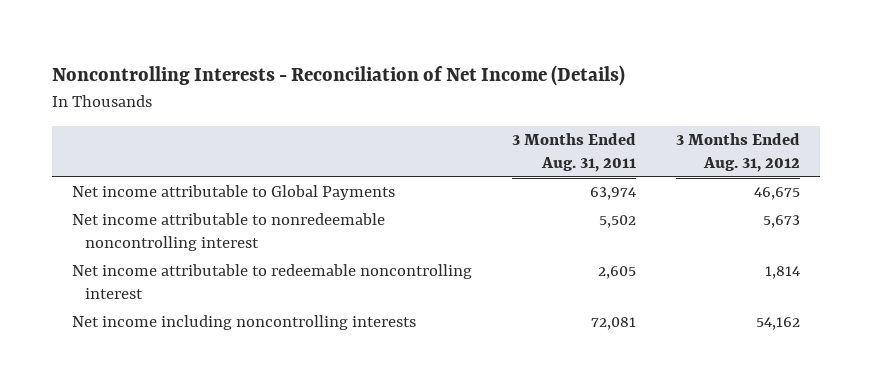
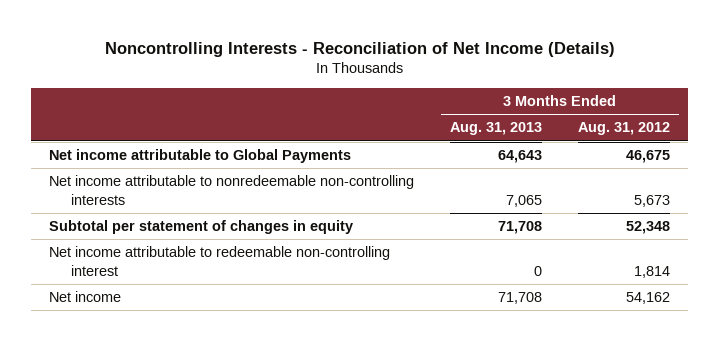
[511,133,636,173] 3 Months Ended Aug. 31, 2011 -> none
none -> [450,122,543,136] Aug. 31, 2013
[71,213,385,252] Net income attributable to nonredeemable noncontrolling interest -> [49,175,415,205] Net income attributable to nonredeemable non-controlling interests
none -> [49,220,354,235] Subtotal per statement of changes in equity
[71,264,472,300] Net income attributable to redeemable noncontrolling interest -> [49,246,391,276] Net income attributable to redeemable non-controlling interest
[71,315,416,331] Net income including noncontrolling interests -> [49,291,122,303] Net income

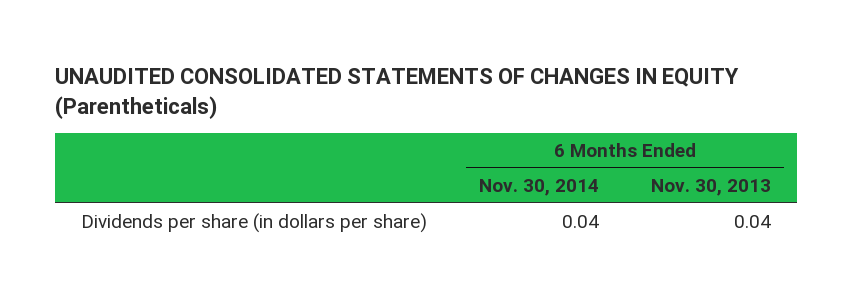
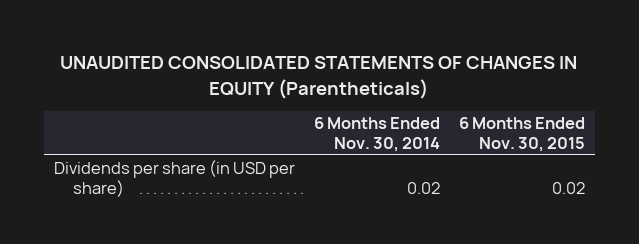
[650,179,771,197] Nov. 30, 2013 -> none
none -> [459,117,586,152] 6 Months Ended Nov. 30, 2015
[80,213,427,234] Dividends per share (in dollars per share) -> [53,160,295,197] Dividends per share (in USD per share)
[561,215,599,229] 0.04 -> [406,181,440,194] 0.02

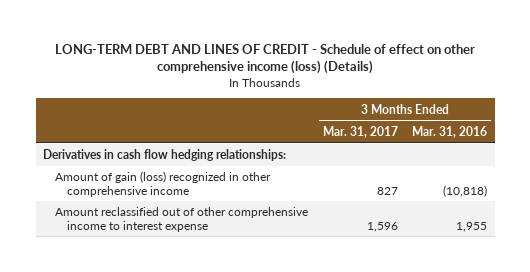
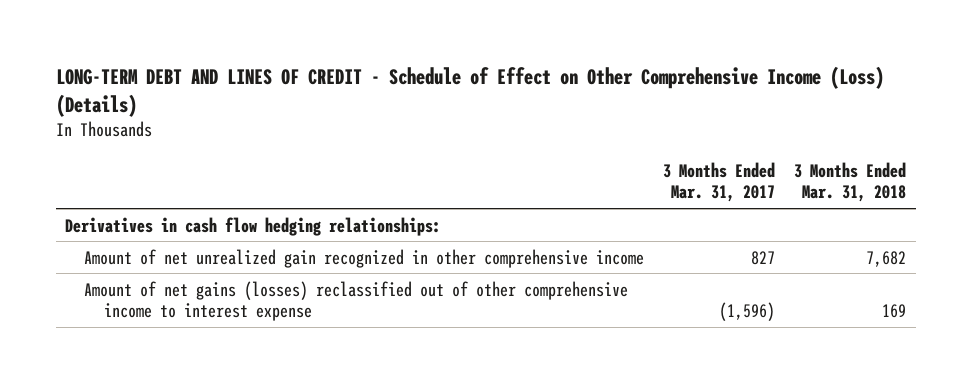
[55,43,476,75] LONG-TERM DEBT AND LINES OF CREDIT - Schedule of effect on other comprehensive income (loss) (Details) -> [55,65,884,117] LONG-TERM DEBT AND LINES OF CREDIT - Schedule of Effect on Other Comprehensive Income (Loss) (Details)
[412,125,488,138] Mar. 31, 2016 -> none
none -> [794,161,907,203] 3 Months Ended Mar. 31, 2018
[54,171,271,197] Amount of gain (loss) recognized in other comprehensive income -> [84,248,645,268] Amount of net unrealized gain recognized in other comprehensive income
[54,207,308,232] Amount reclassified out of other comprehensive income to interest expense -> [84,280,629,322] Amount of net gains (losses) reclassified out of other comprehensive income to interest expense
[366,221,398,232] 1,596 -> [719,302,776,322] (1,596)

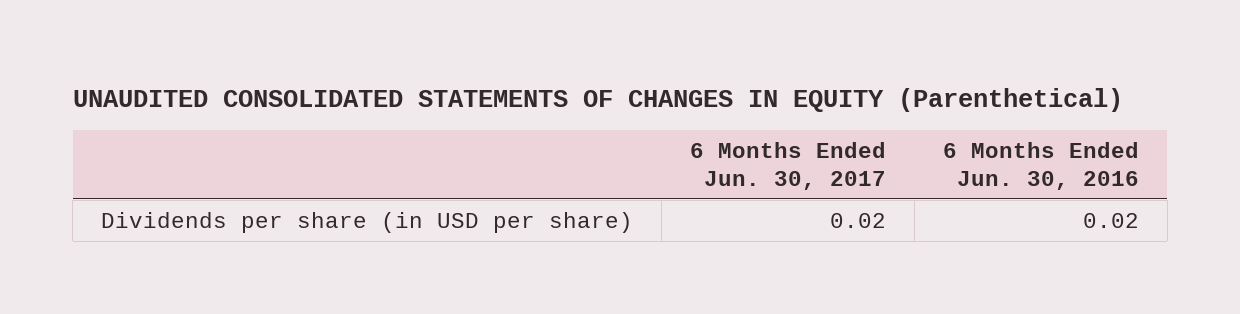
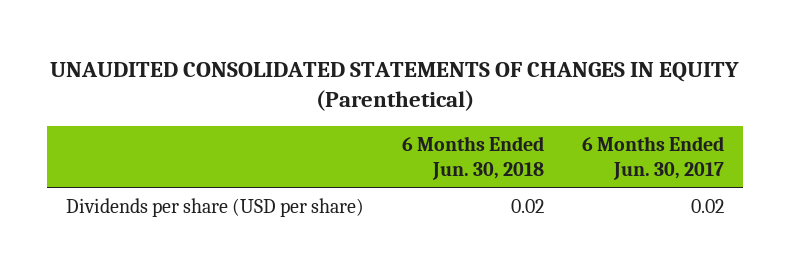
[942,141,1139,190] 6 Months Ended Jun. 30, 2016 -> none
none -> [401,136,544,180] 6 Months Ended Jun. 30, 2018
[101,211,634,233] Dividends per share (in USD per share) -> [65,197,364,217] Dividends per share (USD per share)

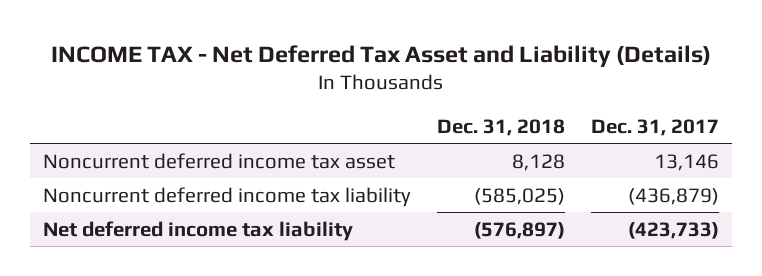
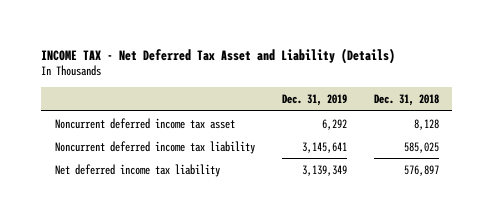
[591,119,720,137] Dec. 31, 2017 -> none
none -> [281,94,347,107] Dec. 31, 2019
[473,187,565,205] (585,025) -> [403,141,439,153] 585,025
[473,221,565,239] (576,897) -> [403,164,439,176] 576,897

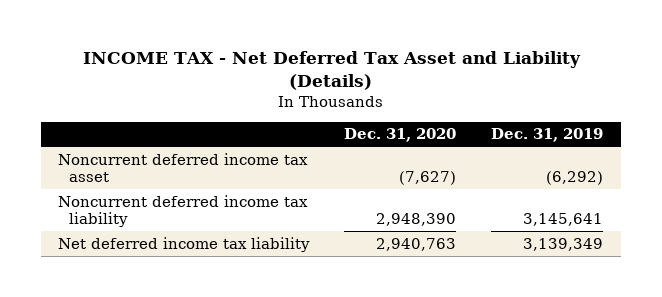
[373,94,439,107] Dec. 31, 2018 -> none
none -> [344,128,457,143] Dec. 31, 2020
[321,118,347,130] 6,292 -> [546,171,604,186] (6,292)

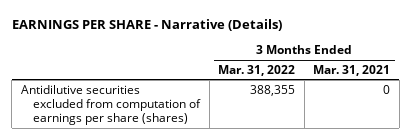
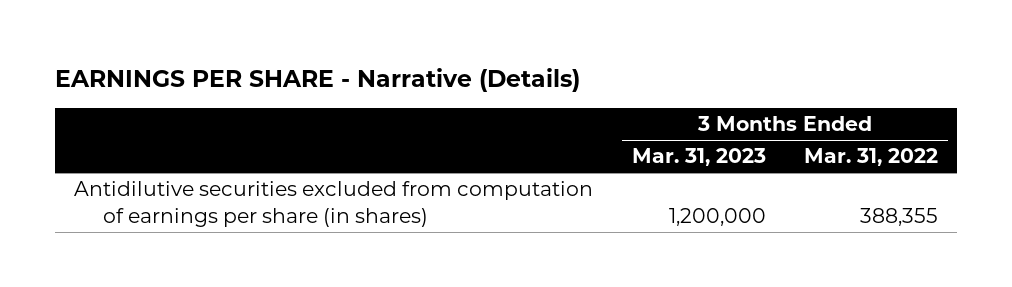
[313,64,391,76] Mar. 31, 2021 -> none
none -> [631,148,766,167] Mar. 31, 2023
[20,84,202,125] Antidilutive securities excluded from computation of earnings per share (shares) -> [74,181,594,227] Antidilutive securities excluded from computation of earnings per share (in shares)

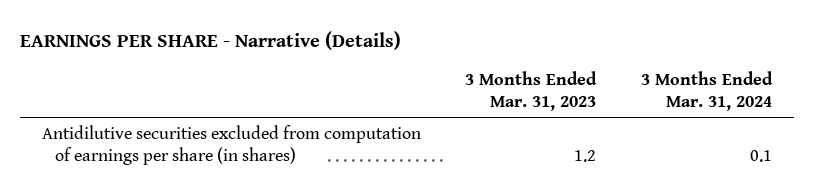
[803,148,938,167] Mar. 31, 2022 -> none
none -> [640,70,773,112] 3 Months Ended Mar. 31, 2024
[668,207,766,226] 1,200,000 -> [574,150,597,163] 1.2

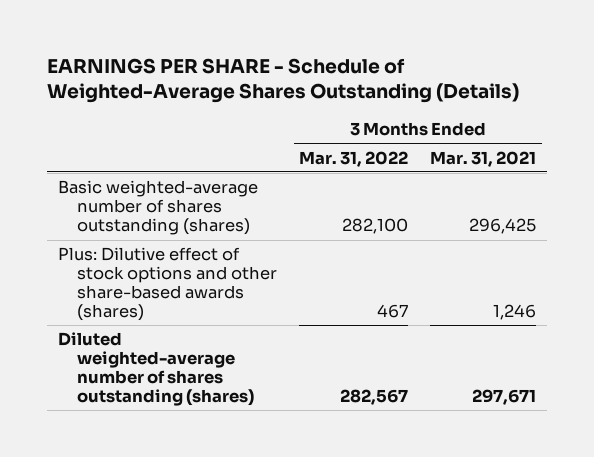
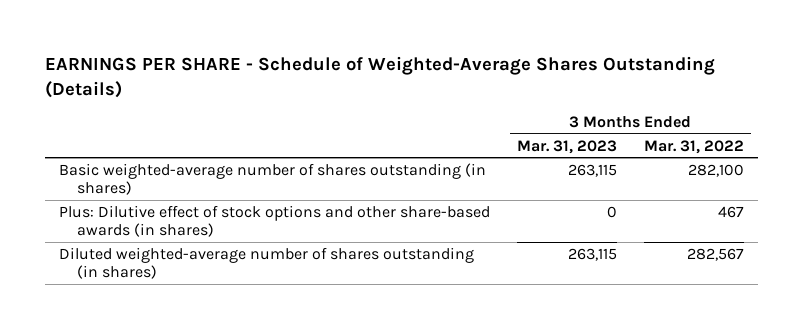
[430,150,537,167] Mar. 31, 2021 -> none
none -> [516,139,617,154] Mar. 31, 2023
[58,180,259,236] Basic weighted-average number of shares outstanding (shares) -> [58,162,486,196] Basic weighted-average number of shares outstanding (in shares)
[58,247,277,322] Plus: Dilutive effect of stock options and other share-based awards (shares) -> [58,204,490,238] Plus: Dilutive effect of stock options and other share-based awards (in shares)
[58,332,254,407] Diluted weighted-average number of shares outstanding (shares) -> [58,246,474,280] Diluted weighted-average number of shares outstanding (in shares)

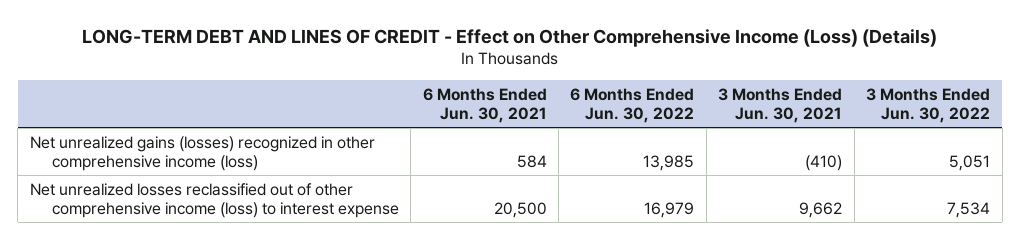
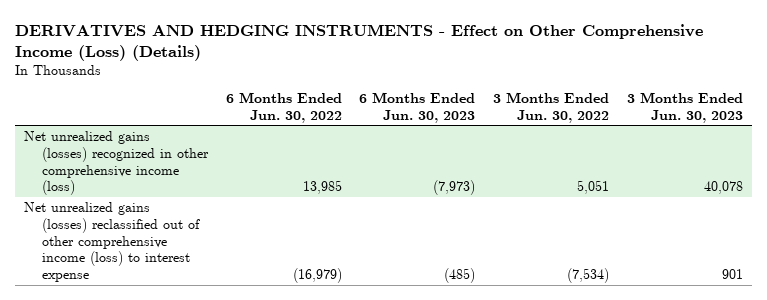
[81,28,937,47] LONG-TERM DEBT AND LINES OF CREDIT - Effect on Other Comprehensive Income (Loss) (Details) -> [15,24,704,61] DERIVATIVES AND HEDGING INSTRUMENTS - Effect on Other Comprehensive Income (Loss) (Details)
[422,87,547,124] 6 Months Ended Jun. 30, 2021 -> none
[718,87,843,124] 3 Months Ended Jun. 30, 2021 -> none
none -> [359,91,476,123] 6 Months Ended Jun. 30, 2023
none -> [627,91,744,123] 3 Months Ended Jun. 30, 2023
[29,182,399,218] Net unrealized losses reclassified out of other comprehensive income (loss) to interest expense -> [24,201,200,283] Net unrealized gains (losses) reclassified out of other comprehensive income (loss) to interest expense
[644,201,695,218] 16,979 -> [292,268,342,284] (16,979)
[947,201,991,218] 7,534 -> [567,268,610,284] (7,534)

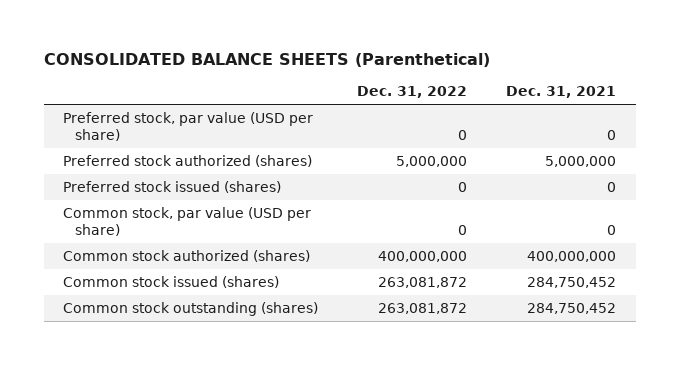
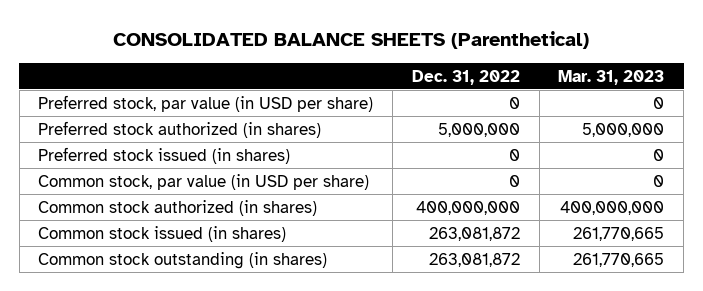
[506,86,617,99] Dec. 31, 2021 -> none
none -> [558,69,665,85] Mar. 31, 2023
[63,111,314,142] Preferred stock, par value (USD per share) -> [38,94,374,112] Preferred stock, par value (in USD per share)
[63,154,313,167] Preferred stock authorized (shares) -> [38,120,322,138] Preferred stock authorized (in shares)
[63,180,282,193] Preferred stock issued (shares) -> [38,146,291,164] Preferred stock issued (in shares)
[63,206,312,237] Common stock, par value (USD per share) -> [38,173,370,190] Common stock, par value (in USD per share)
[63,249,311,262] Common stock authorized (shares) -> [38,199,318,216] Common stock authorized (in shares)
[63,275,280,288] Common stock issued (shares) -> [38,225,287,242] Common stock issued (in shares)
[63,301,319,316] Common stock outstanding (shares) -> [38,251,328,269] Common stock outstanding (in shares)

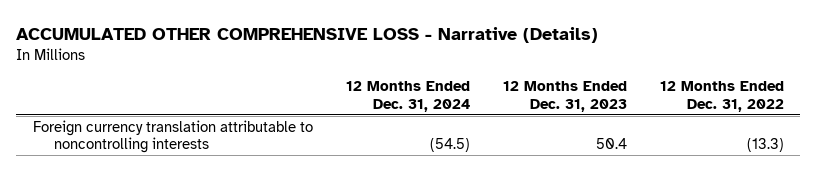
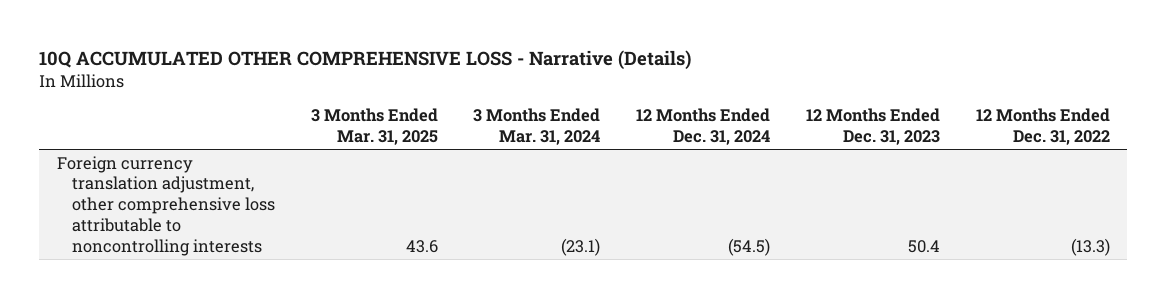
[16,26,599,43] ACCUMULATED OTHER COMPREHENSIVE LOSS - Narrative (Details) -> [39,49,692,70] 10Q ACCUMULATED OTHER COMPREHENSIVE LOSS - Narrative (Details)
none -> [310,108,438,146] 3 Months Ended Mar. 31, 2025
none -> [473,108,601,146] 3 Months Ended Mar. 31, 2024
[32,119,313,154] Foreign currency translation attributable to noncontrolling interests -> [57,155,276,257] Foreign currency translation adjustment, other comprehensive loss attributable to noncontrolling interests

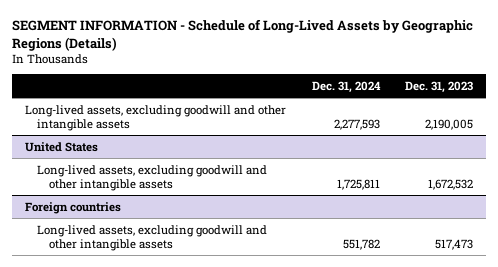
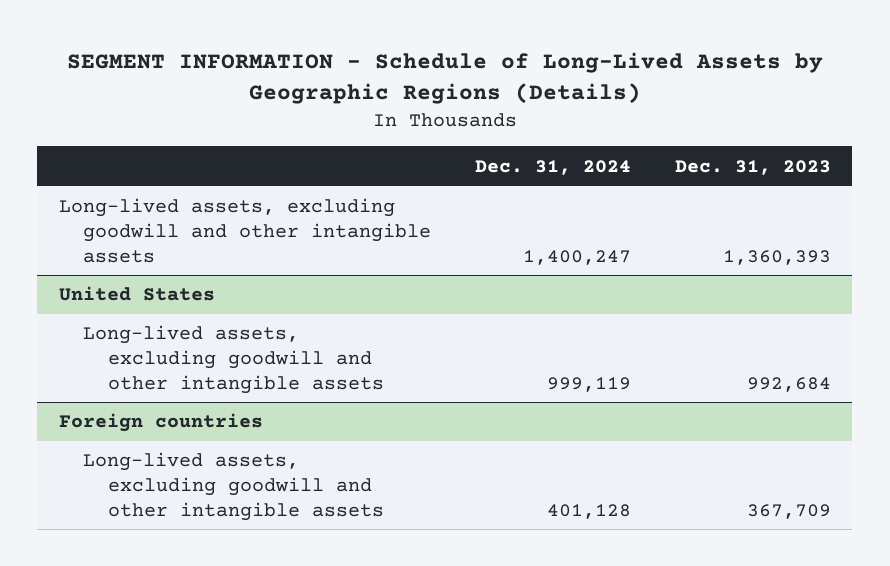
[333,118,380,130] 2,277,593 -> [522,249,631,265] 1,400,247
[425,118,474,130] 2,190,005 -> [722,249,831,265] 1,360,393
[336,178,380,190] 1,725,811 -> [546,376,631,392] 999,119
[428,178,474,190] 1,672,532 -> [746,376,831,392] 992,684
[342,238,380,250] 551,782 -> [546,503,631,519] 401,128
[435,238,474,250] 517,473 -> [746,503,831,519] 367,709

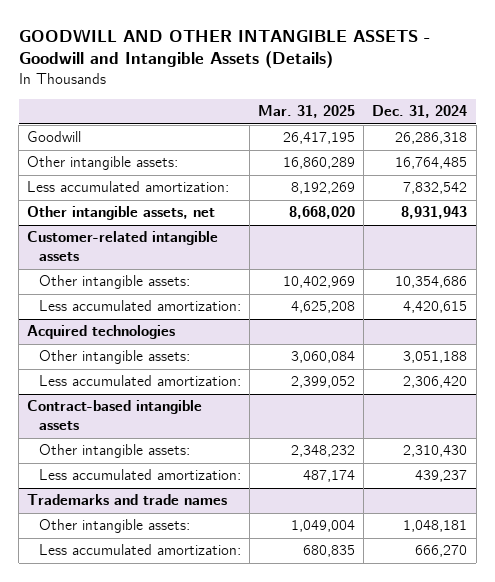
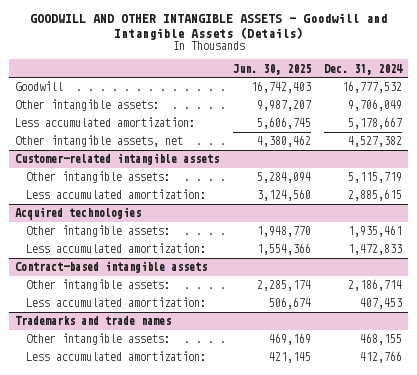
[258,105,356,119] Mar. 31, 2025 -> none
none -> [232,63,311,75] Jun. 30, 2025
[395,132,468,145] 26,286,318 -> [341,81,402,94] 16,777,532
[395,157,468,170] 16,764,485 -> [347,99,402,112] 9,706,049
[403,182,468,195] 7,832,542 -> [347,117,402,130] 5,178,667
[401,206,468,220] 8,931,943 -> [347,136,402,148] 4,527,382
[395,276,468,289] 10,354,686 -> [347,172,402,184] 5,115,719
[403,301,468,314] 4,420,615 -> [347,189,402,202] 2,885,615
[403,351,468,364] 3,051,188 -> [347,225,402,238] 1,935,461
[403,376,468,389] 2,306,420 -> [347,244,402,256] 1,472,833
[403,445,468,458] 2,310,430 -> [347,279,402,292] 2,186,714
[415,470,468,483] 439,237 -> [359,298,402,310] 407,453
[403,520,468,533] 1,048,181 -> [359,333,402,346] 468,155
[415,545,468,558] 666,270 -> [359,351,402,364] 412,766

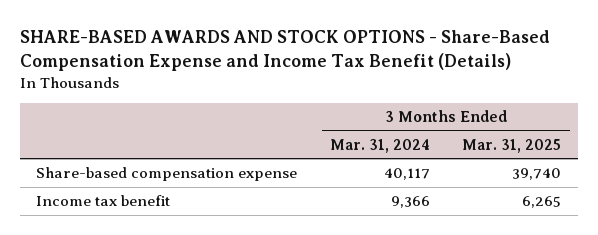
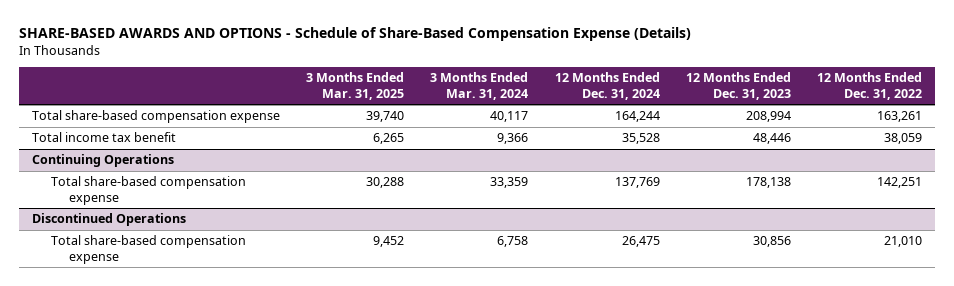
[19,30,550,72] SHARE-BASED AWARDS AND STOCK OPTIONS - Share-Based Compensation Expense and Income Tax Benefit (Details) -> [18,26,691,41] SHARE-BASED AWARDS AND OPTIONS - Schedule of Share-Based Compensation Expense (Details)
none -> [554,72,660,100] 12 Months Ended Dec. 31, 2024
none -> [685,72,791,100] 12 Months Ended Dec. 31, 2023
none -> [817,72,923,100] 12 Months Ended Dec. 31, 2022
[36,167,298,182] Share-based compensation expense -> [31,110,280,124] Total share-based compensation expense
[36,195,171,207] Income tax benefit -> [31,132,176,143] Total income tax benefit
none -> [31,154,174,168] Continuing Operations
none -> [50,176,246,205] Total share-based compensation expense
none -> [31,213,186,227] Discontinued Operations
none -> [50,235,246,264] Total share-based compensation expense

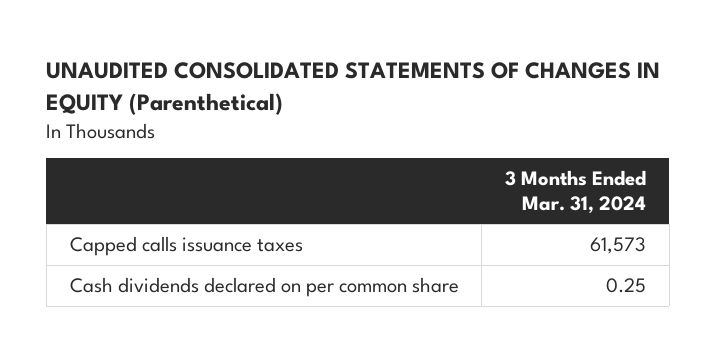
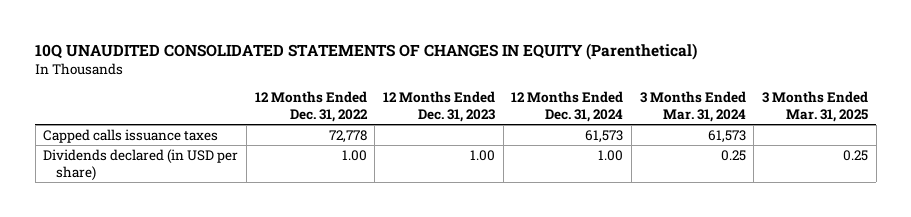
[46,62,661,115] UNAUDITED CONSOLIDATED STATEMENTS OF CHANGES IN EQUITY (Parenthetical) -> [35,42,698,60] 10Q UNAUDITED CONSOLIDATED STATEMENTS OF CHANGES IN EQUITY (Parenthetical)
none -> [254,91,368,122] 12 Months Ended Dec. 31, 2022
none -> [382,91,495,122] 12 Months Ended Dec. 31, 2023
none -> [511,91,624,122] 12 Months Ended Dec. 31, 2024
none -> [761,91,868,122] 3 Months Ended Mar. 31, 2025
[69,277,459,298] Cash dividends declared on per common share -> [43,148,239,181] Dividends declared (in USD per share)

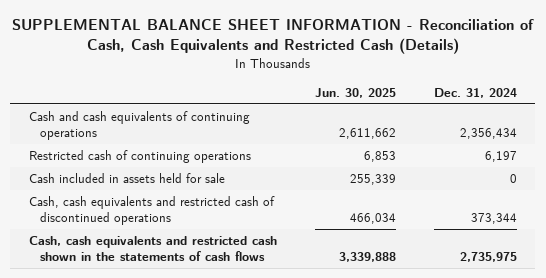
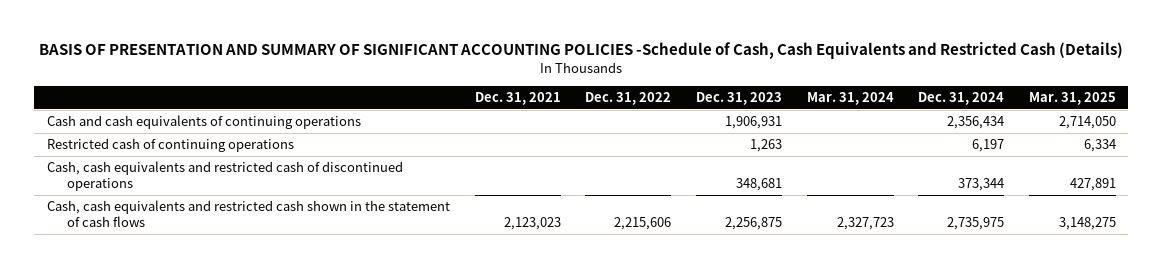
[11,19,534,55] SUPPLEMENTAL BALANCE SHEET INFORMATION - Reconciliation of Cash, Cash Equivalents and Restricted Cash (Details) -> [39,41,1124,59] BASIS OF PRESENTATION AND SUMMARY OF SIGNIFICANT ACCOUNTING POLICIES -Schedule of Cash, Cash Equivalents and Restricted Cash (Details)
[314,87,396,98] Jun. 30, 2025 -> none
none -> [474,92,561,106] Dec. 31, 2021
none -> [585,92,672,106] Dec. 31, 2022
none -> [695,92,782,106] Dec. 31, 2023
none -> [806,92,894,106] Mar. 31, 2024
none -> [1029,92,1117,106] Mar. 31, 2025
[29,172,226,183] Cash included in assets held for sale -> none
[29,235,278,261] Cash, cash equivalents and restricted cash shown in the statements of cash flows -> [46,200,450,228] Cash, cash equivalents and restricted cash shown in the statement of cash flows

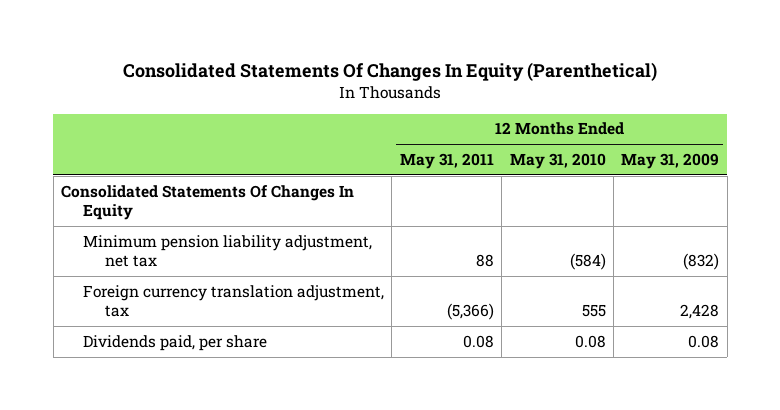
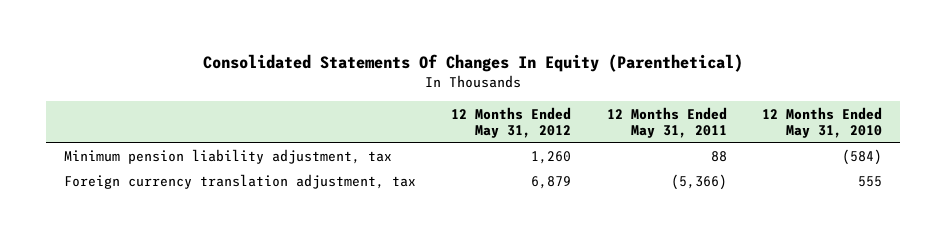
[621,152,720,169] May 31, 2009 -> none
none -> [451,106,572,139] 12 Months Ended May 31, 2012
[61,184,355,221] Consolidated Statements Of Changes In Equity -> none
[83,234,373,268] Minimum pension liability adjustment, net tax -> [63,149,392,165] Minimum pension liability adjustment, tax
[83,334,268,351] Dividends paid, per share -> none

